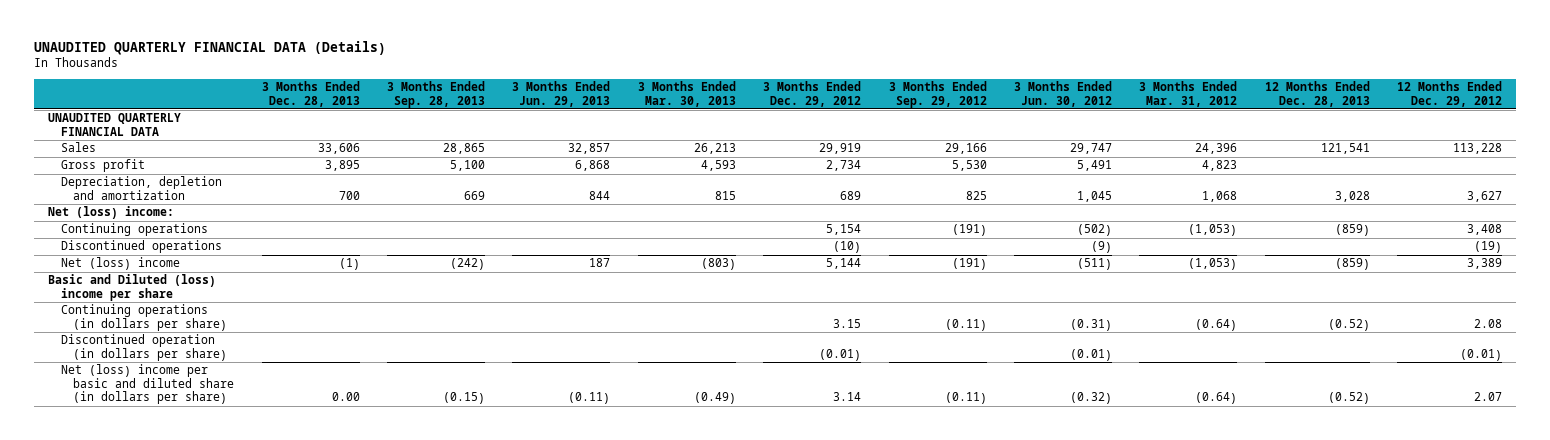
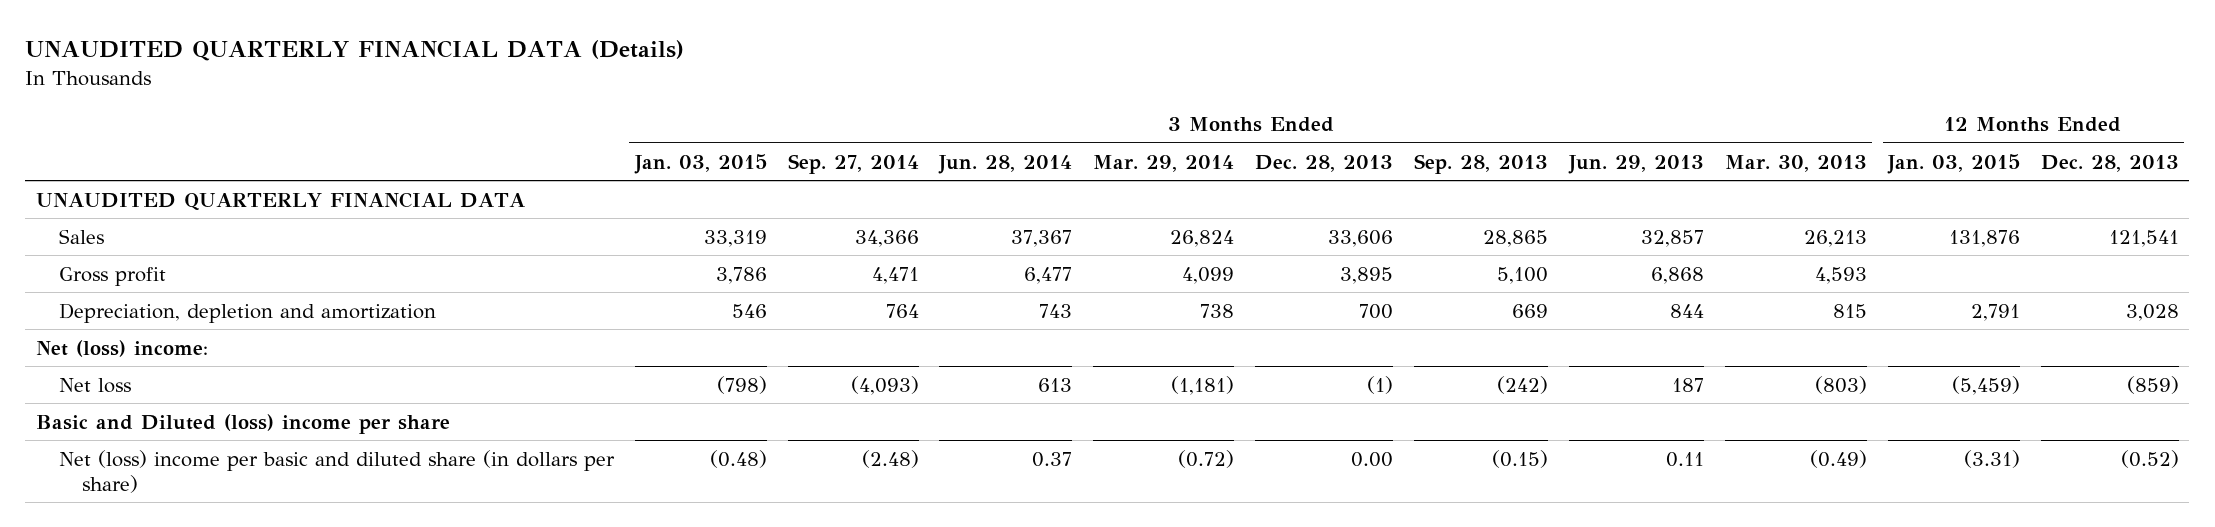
[763,81,862,107] 3 Months Ended Dec. 29, 2012 -> none
[888,81,987,108] 3 Months Ended Sep. 29, 2012 -> none
[1014,81,1113,107] 3 Months Ended Jun. 30, 2012 -> none
[1139,81,1238,107] 3 Months Ended Mar. 31, 2012 -> none
[1397,81,1503,107] 12 Months Ended Dec. 29, 2012 -> none
none -> [633,153,767,174] Jan. 03, 2015
none -> [787,153,919,174] Sep. 27, 2014
none -> [938,154,1073,174] Jun. 28, 2014
none -> [1093,154,1235,172] Mar. 29, 2014
none -> [1886,153,2020,174] Jan. 03, 2015
[60,223,208,237] Continuing operations -> none
[60,240,222,254] Discontinued operations -> none
[60,257,180,271] Net (loss) income -> [58,377,131,393] Net loss
[60,304,228,331] Continuing operations (in dollars per share) -> none
[60,334,228,361] Discontinued operation (in dollars per share) -> none
[568,392,611,405] (0.11) -> [1666,451,1705,467] 0.11

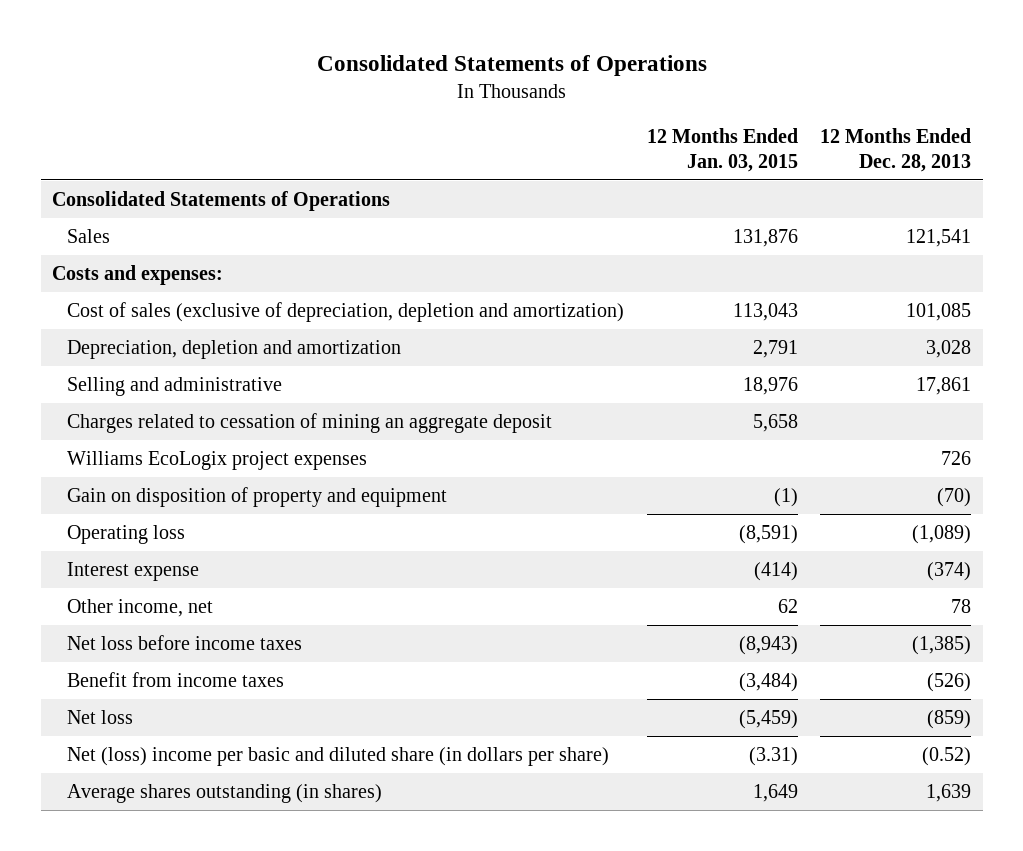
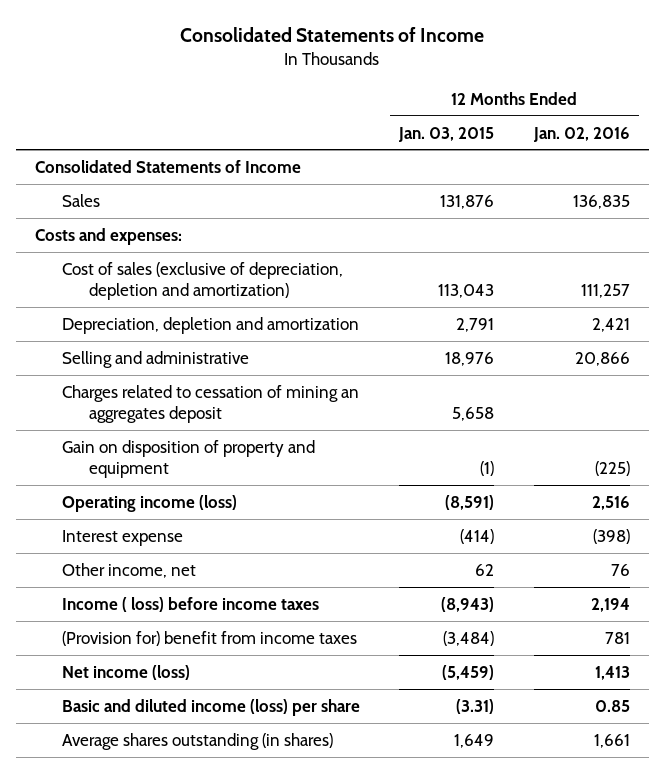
[316,55,707,77] Consolidated Statements of Operations -> [180,27,485,43] Consolidated Statements of Income
[820,128,972,172] 12 Months Ended Dec. 28, 2013 -> none
none -> [532,126,630,142] Jan. 02, 2016
[51,190,390,211] Consolidated Statements of Operations -> [35,159,302,173] Consolidated Statements of Income
[66,450,367,470] Williams EcoLogix project expenses -> none
[66,412,552,433] Charges related to cessation of mining an aggregate deposit -> [62,384,360,423] Charges related to cessation of mining an aggregates deposit
[66,524,185,544] Operating loss -> [62,494,238,512] Operating income (loss)
[66,634,302,650] Net loss before income taxes -> [62,596,320,612] Income ( loss) before income taxes
[66,671,284,687] Benefit from income taxes -> [62,630,358,646] (Provision for) benefit from income taxes
[66,709,133,724] Net loss -> [62,664,191,680] Net income (loss)
[66,746,609,766] Net (loss) income per basic and diluted share (in dollars per share) -> [62,698,361,716] Basic and diluted income (loss) per share

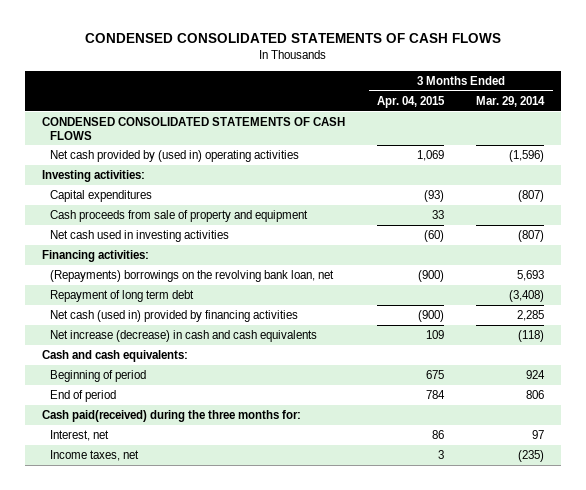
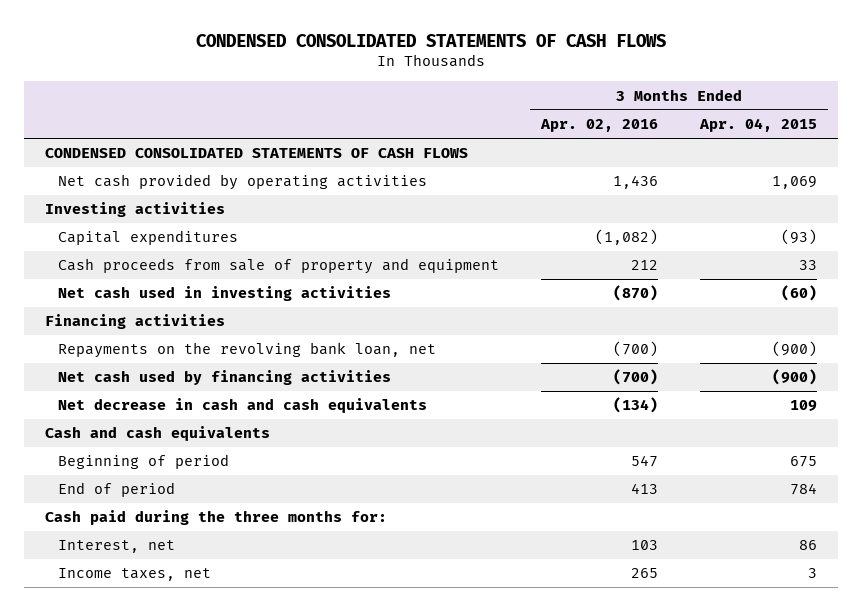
[476,95,546,107] Mar. 29, 2014 -> none
none -> [539,118,658,132] Apr. 02, 2016
[49,149,299,162] Net cash provided by (used in) operating activities -> [57,174,427,191] Net cash provided by operating activities
[41,169,145,182] Investing activities: -> [45,202,226,218] Investing activities
[49,289,194,302] Repayment of long term debt -> none
[41,249,149,262] Financing activities: -> [45,314,226,330] Financing activities
[49,269,334,282] (Repayments) borrowings on the revolving bank loan, net -> [57,342,436,359] Repayments on the revolving bank loan, net
[49,309,298,322] Net cash (used in) provided by financing activities -> [57,370,391,386] Net cash used by financing activities
[49,329,317,342] Net increase (decrease) in cash and cash equivalents -> [57,398,427,414] Net decrease in cash and cash equivalents
[41,349,188,362] Cash and cash equivalents: -> [45,426,271,442] Cash and cash equivalents
[41,409,301,422] Cash paid(received) during the three months for: -> [45,510,388,526] Cash paid during the three months for:

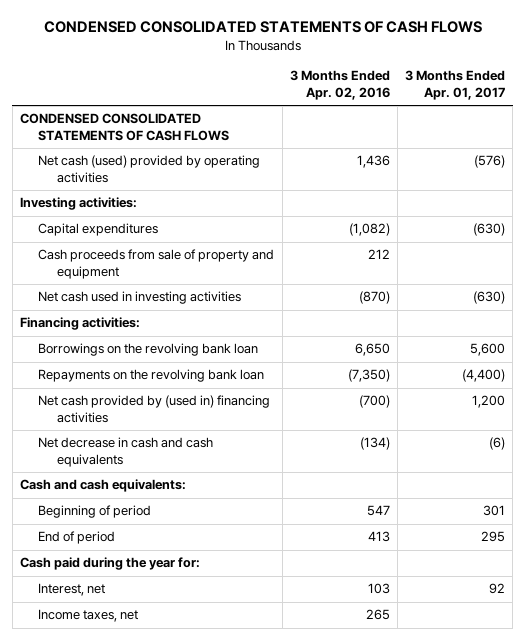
[699,117,818,132] Apr. 04, 2015 -> none
none -> [404,70,505,100] 3 Months Ended Apr. 01, 2017
[57,174,427,191] Net cash provided by operating activities -> [38,155,261,184] Net cash (used) provided by operating activities
[45,202,226,218] Investing activities -> [20,197,138,211] Investing activities:
[45,314,226,330] Financing activities -> [20,317,141,331] Financing activities:
none -> [38,343,259,357] Borrowings on the revolving bank loan
[57,342,436,359] Repayments on the revolving bank loan, net -> [38,369,265,383] Repayments on the revolving bank loan
[612,341,658,358] (700) -> [347,369,390,383] (7,350)
[57,370,391,386] Net cash used by financing activities -> [38,395,271,424] Net cash provided by (used in) financing activities
[45,426,271,442] Cash and cash equivalents -> [20,479,187,493] Cash and cash equivalents:
[45,510,388,526] Cash paid during the three months for: -> [20,557,201,571] Cash paid during the year for:

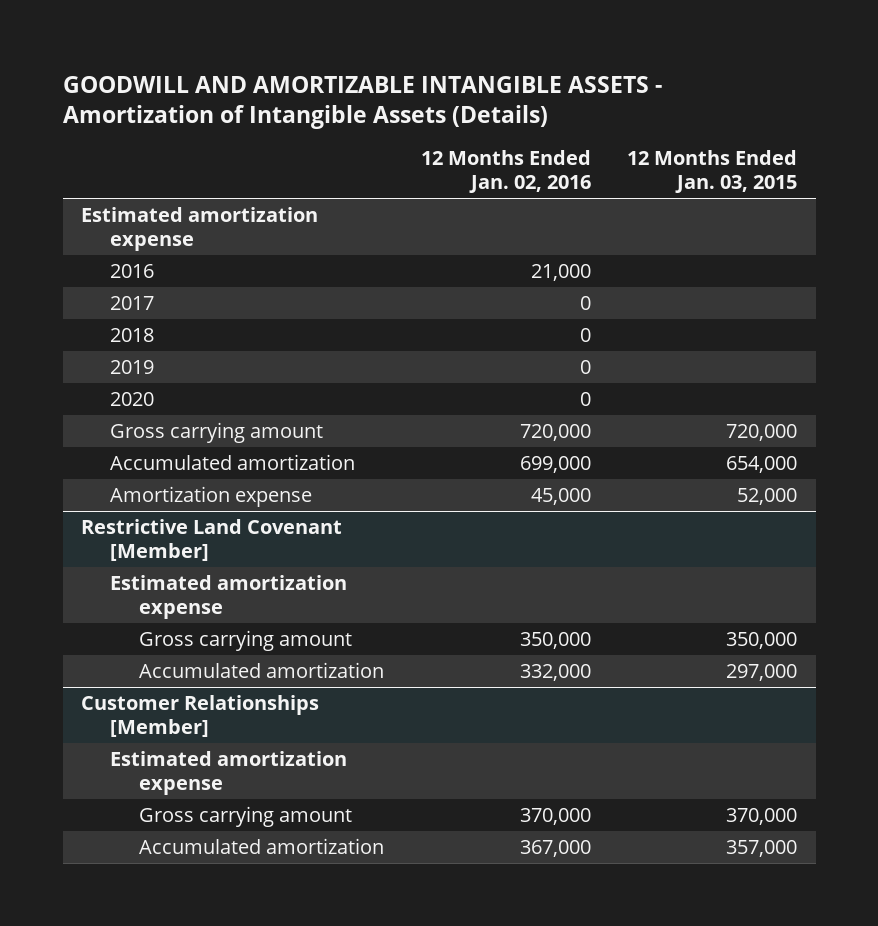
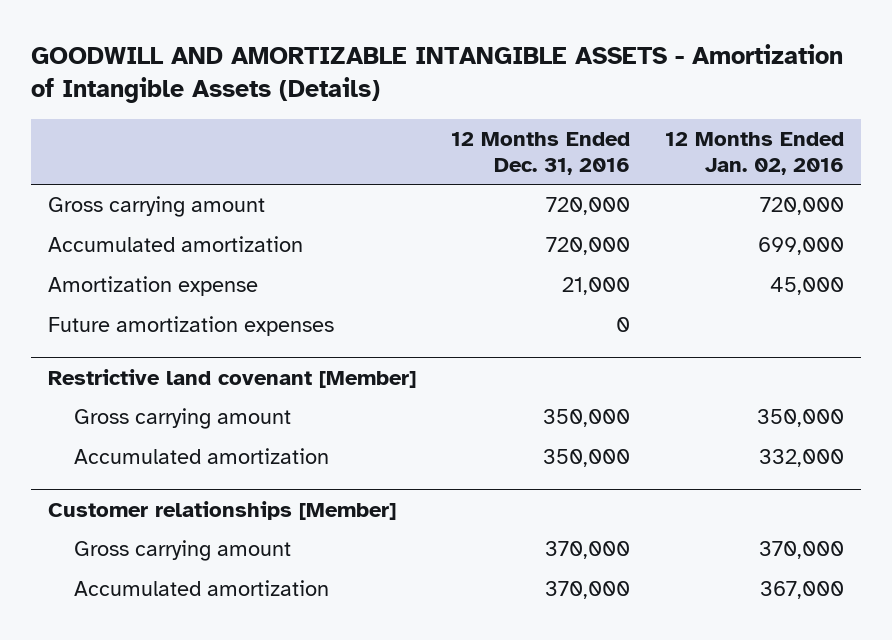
[627,150,798,194] 12 Months Ended Jan. 03, 2015 -> none
none -> [450,132,630,175] 12 Months Ended Dec. 31, 2016
[81,206,319,251] Estimated amortization expense -> none
[110,263,155,278] 2016 -> none
[110,295,155,310] 2017 -> none
[110,327,155,342] 2018 -> none
[110,359,155,374] 2019 -> none
[110,391,155,406] 2020 -> none
[110,574,348,619] Estimated amortization expense -> none
none -> [47,316,334,337] Future amortization expenses
[81,518,343,561] Restrictive Land Covenant [Member] -> [47,368,416,388] Restrictive land covenant [Member]
[110,750,348,795] Estimated amortization expense -> none
[81,694,320,737] Customer Relationships [Member] -> [47,500,396,520] Customer relationships [Member]

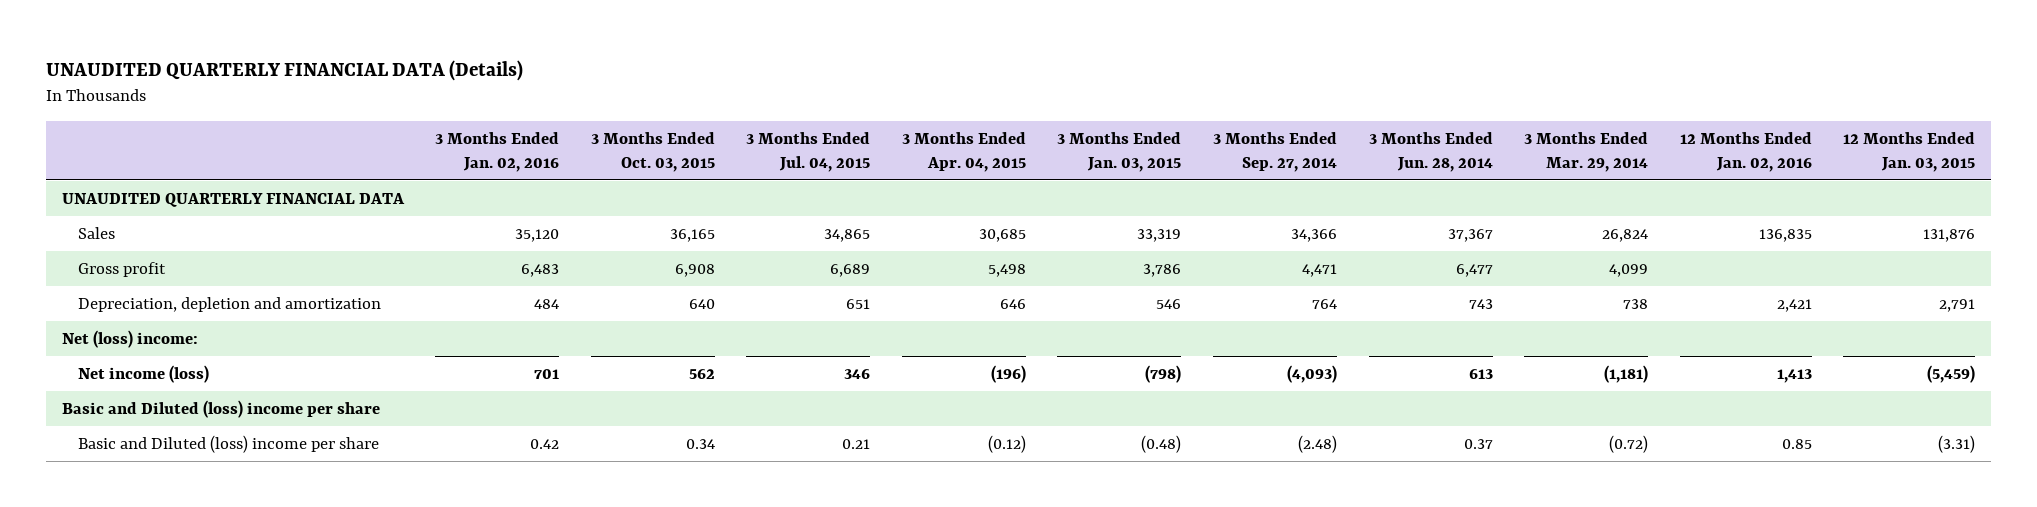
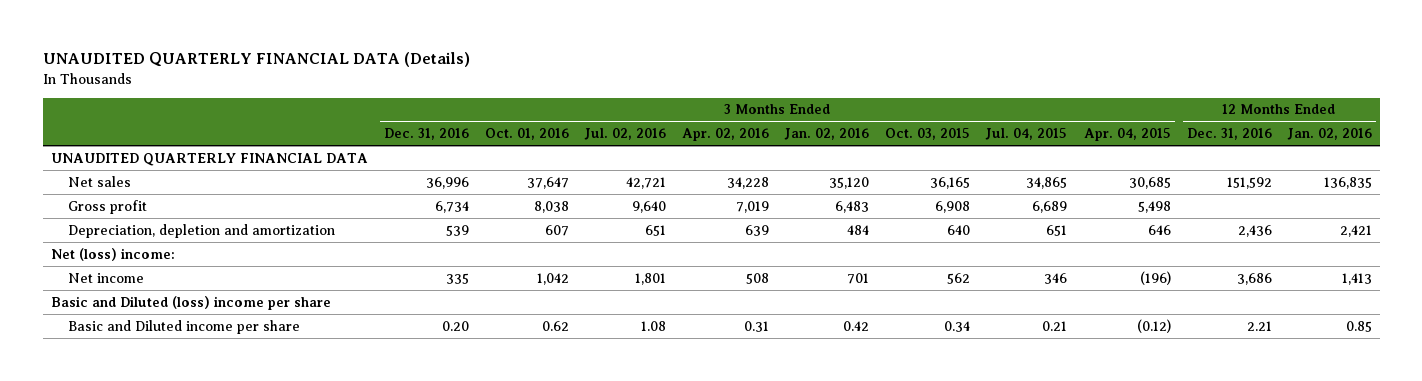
[1057,131,1182,172] 3 Months Ended Jan. 03, 2015 -> none
[1213,131,1338,172] 3 Months Ended Sep. 27, 2014 -> none
[1368,131,1493,172] 3 Months Ended Jun. 28, 2014 -> none
[1524,131,1649,172] 3 Months Ended Mar. 29, 2014 -> none
[1843,131,1976,172] 12 Months Ended Jan. 03, 2015 -> none
none -> [383,128,469,141] Dec. 31, 2016
none -> [484,128,569,141] Oct. 01, 2016
none -> [583,128,666,141] Jul. 02, 2016
none -> [682,128,770,142] Apr. 02, 2016
none -> [1186,128,1272,141] Dec. 31, 2016
[78,226,116,239] Sales -> [68,175,132,187] Net sales
[78,364,210,383] Net income (loss) -> [68,272,145,283] Net income
[78,434,380,453] Basic and Diluted (loss) income per share -> [68,319,301,334] Basic and Diluted income per share

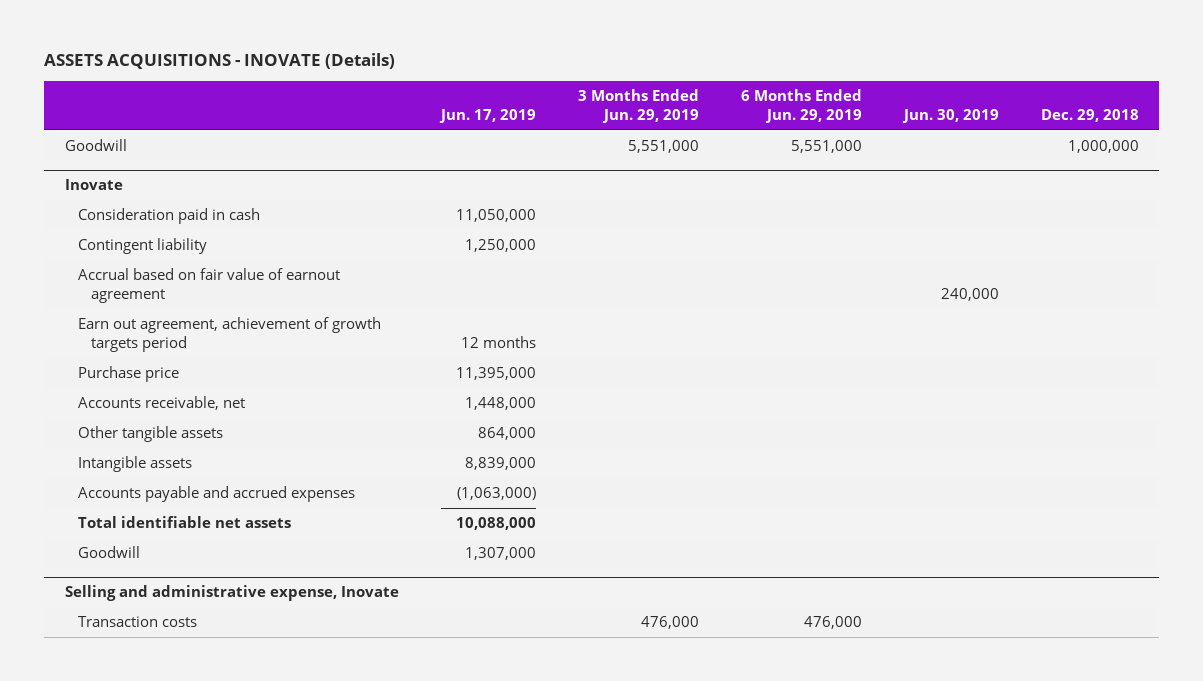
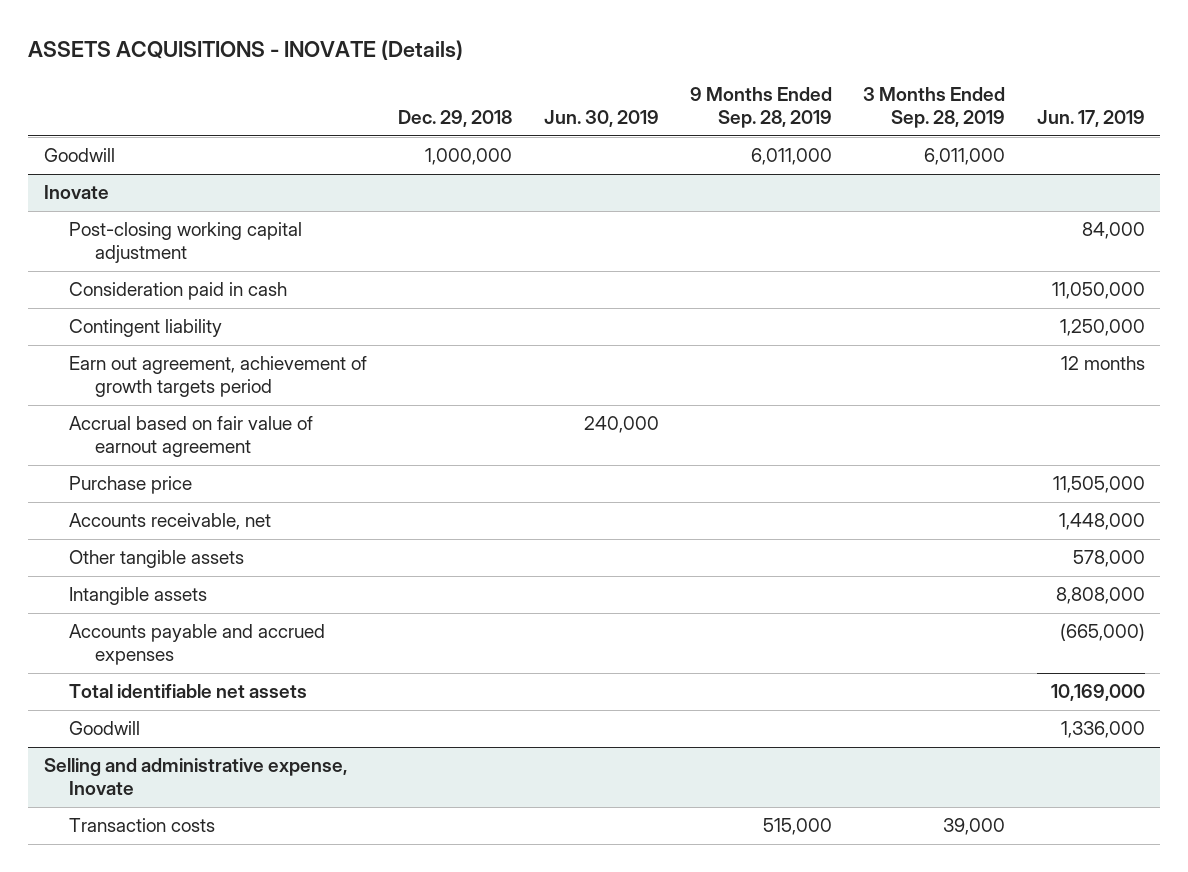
[577,88,699,123] 3 Months Ended Jun. 29, 2019 -> none
[740,88,862,123] 6 Months Ended Jun. 29, 2019 -> none
none -> [690,86,833,129] 9 Months Ended Sep. 28, 2019
none -> [863,86,1006,129] 3 Months Ended Sep. 28, 2019
none -> [69,222,303,264] Post-closing working capital adjustment
[78,268,341,303] Accrual based on fair value of earnout agreement -> [69,416,314,458] Accrual based on fair value of earnout agreement
[455,367,536,381] 11,395,000 -> [1052,476,1145,494] 11,505,000
[477,427,536,441] 864,000 -> [1072,550,1145,568] 578,000
[464,457,536,471] 8,839,000 -> [1055,587,1145,605] 8,808,000
[456,487,536,501] (1,063,000) -> [1059,623,1145,642] (665,000)
[455,517,536,531] 10,088,000 -> [1050,684,1145,702] 10,169,000
[464,547,536,561] 1,307,000 -> [1060,721,1145,739] 1,336,000

